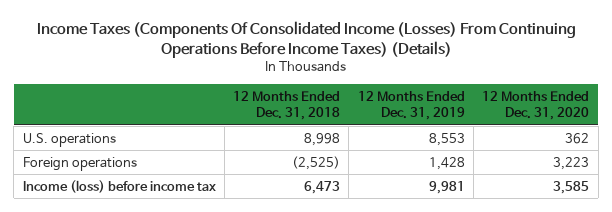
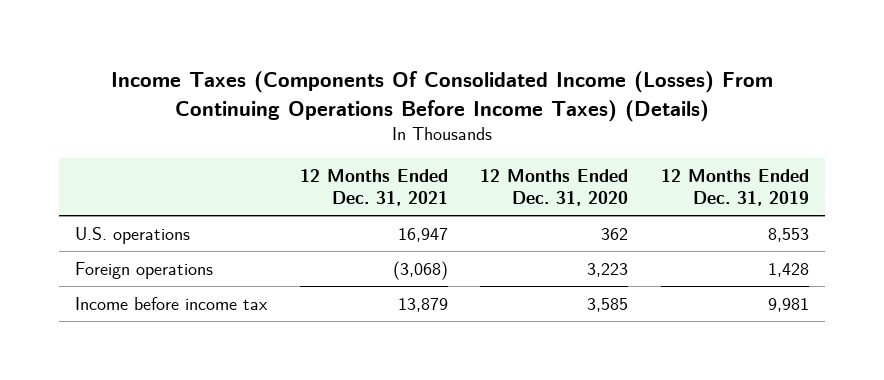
[233,91,341,121] 12 Months Ended Dec. 31, 2018 -> none
none -> [299,168,448,207] 12 Months Ended Dec. 31, 2021
[22,179,216,193] Income (loss) before income tax -> [75,296,269,310] Income before income tax

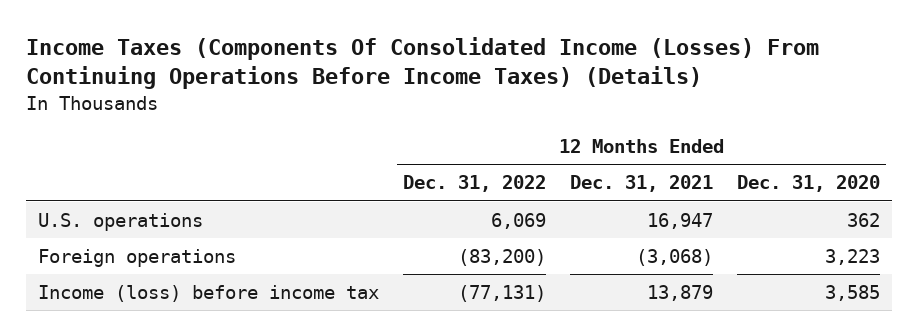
[660,168,809,207] 12 Months Ended Dec. 31, 2019 -> none
none -> [403,175,547,193] Dec. 31, 2022
[75,296,269,310] Income before income tax -> [38,284,380,302] Income (loss) before income tax

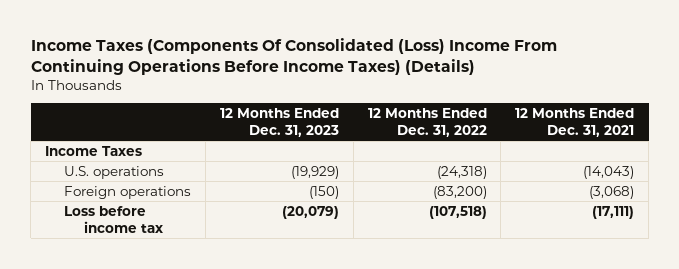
[26,37,820,90] Income Taxes (Components Of Consolidated Income (Losses) From Continuing Operations Before Income Taxes) (Details) -> [30,38,557,76] Income Taxes (Components Of Consolidated (Loss) Income From Continuing Operations Before Income Taxes) (Details)
[737,175,881,193] Dec. 31, 2020 -> none
none -> [220,108,340,138] 12 Months Ended Dec. 31, 2023
none -> [45,145,143,156] Income Taxes
[491,212,547,229] 6,069 -> [436,165,487,179] (24,318)
[647,212,714,229] 16,947 -> [583,165,635,179] (14,043)
[38,284,380,302] Income (loss) before income tax -> [64,205,163,233] Loss before income tax
[458,284,547,302] (77,131) -> [428,205,487,219] (107,518)
[647,284,714,301] 13,879 -> [592,205,635,219] (17,111)

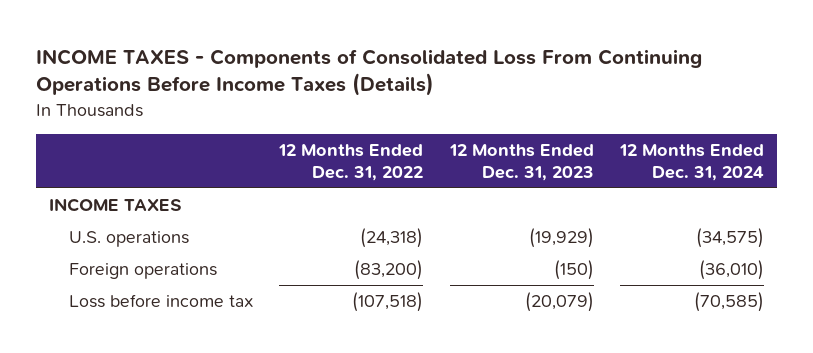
[30,38,557,76] Income Taxes (Components Of Consolidated (Loss) Income From Continuing Operations Before Income Taxes) (Details) -> [35,48,702,97] INCOME TAXES - Components of Consolidated Loss From Continuing Operations Before Income Taxes (Details)
[515,108,635,138] 12 Months Ended Dec. 31, 2021 -> none
none -> [619,143,765,181] 12 Months Ended Dec. 31, 2024
[45,145,143,156] Income Taxes -> [48,198,182,213] INCOME TAXES

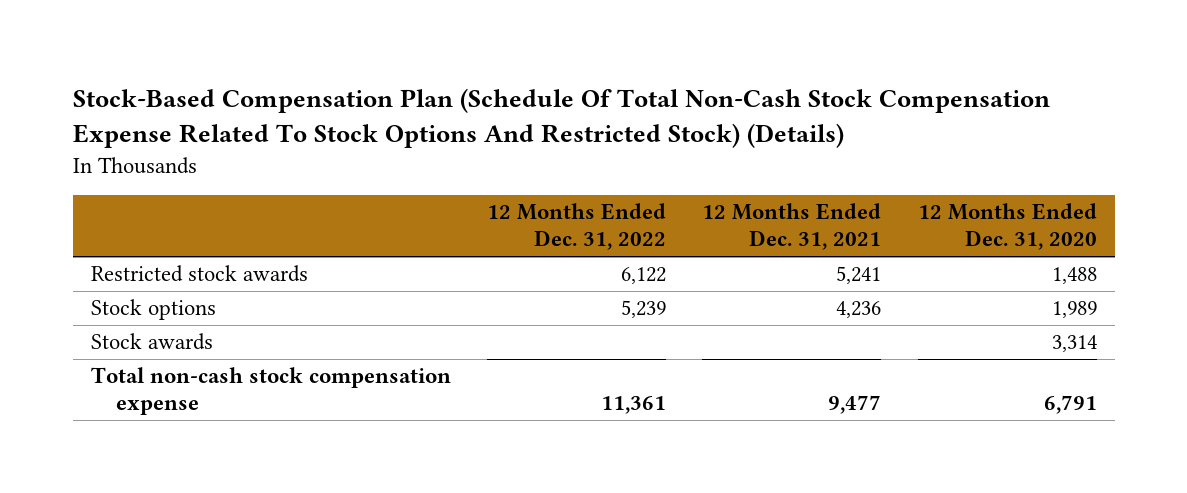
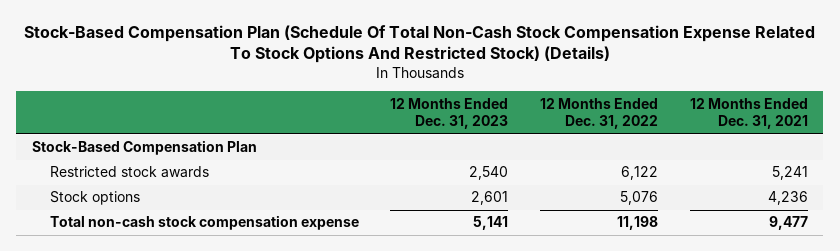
[917,203,1097,251] 12 Months Ended Dec. 31, 2020 -> none
none -> [390,97,509,130] 12 Months Ended Dec. 31, 2023
none -> [32,140,258,156] Stock-Based Compensation Plan
[90,333,213,351] Stock awards -> none
[621,300,667,319] 5,239 -> [620,191,659,206] 5,076
[601,396,667,415] 11,361 -> [617,216,659,231] 11,198

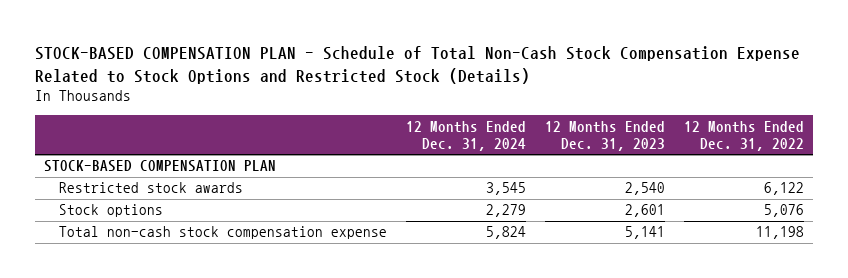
[23,24,815,64] Stock-Based Compensation Plan (Schedule Of Total Non-Cash Stock Compensation Expense Related To Stock Options And Restricted Stock) (Details) -> [34,45,800,84] STOCK-BASED COMPENSATION PLAN - Schedule of Total Non-Cash Stock Compensation Expense Related to Stock Options and Restricted Stock (Details)
[689,97,808,130] 12 Months Ended Dec. 31, 2021 -> none
none -> [405,120,526,152] 12 Months Ended Dec. 31, 2024
[32,140,258,156] Stock-Based Compensation Plan -> [44,160,277,173] STOCK-BASED COMPENSATION PLAN

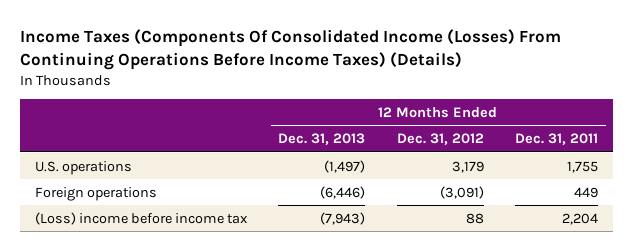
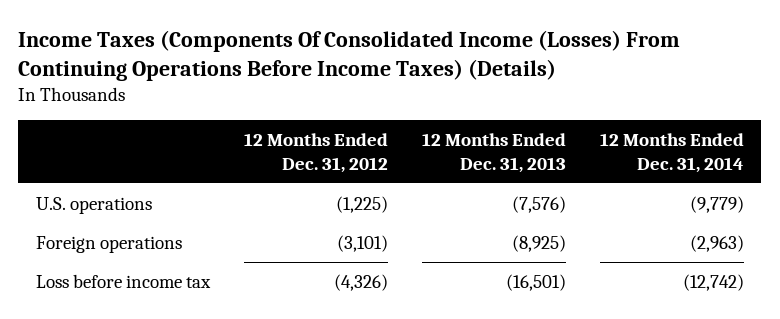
[514,133,598,146] Dec. 31, 2011 -> none
none -> [600,132,745,173] 12 Months Ended Dec. 31, 2014
[324,159,366,173] (1,497) -> [511,195,566,213] (7,576)
[451,160,484,173] 3,179 -> [335,195,388,213] (1,225)
[320,185,366,199] (6,446) -> [511,234,566,252] (8,925)
[439,185,484,199] (3,091) -> [336,234,388,252] (3,101)
[35,211,249,225] (Loss) income before income tax -> [35,273,211,288] Loss before income tax
[320,211,366,225] (7,943) -> [505,273,566,291] (16,501)
[465,212,484,224] 88 -> [333,273,388,291] (4,326)

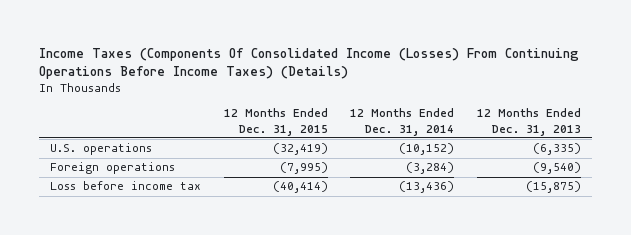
[243,132,388,173] 12 Months Ended Dec. 31, 2012 -> none
none -> [223,108,328,136] 12 Months Ended Dec. 31, 2015
[511,195,566,213] (7,576) -> [532,143,581,156] (6,335)
[690,195,745,213] (9,779) -> [399,143,455,156] (10,152)
[511,234,566,252] (8,925) -> [532,162,581,175] (9,540)
[690,234,745,252] (2,963) -> [406,162,455,175] (3,284)
[505,273,566,291] (16,501) -> [525,181,581,194] (15,875)
[683,273,745,291] (12,742) -> [399,181,455,194] (13,436)

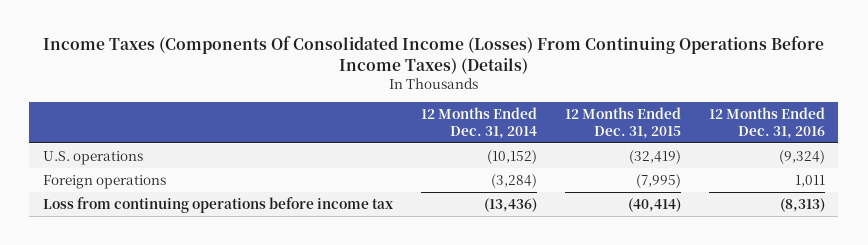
[476,108,581,136] 12 Months Ended Dec. 31, 2013 -> none
none -> [708,107,825,139] 12 Months Ended Dec. 31, 2016
[50,181,202,191] Loss before income tax -> [43,196,394,213] Loss from continuing operations before income tax

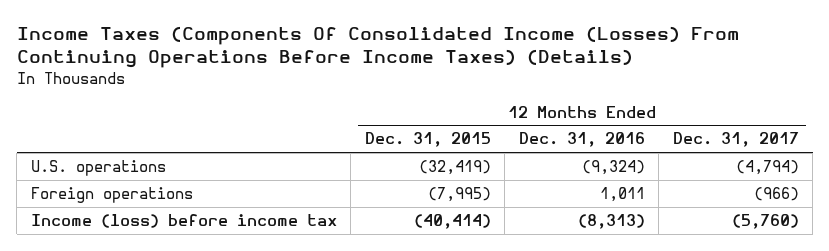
[421,107,538,139] 12 Months Ended Dec. 31, 2014 -> none
none -> [672,132,799,148] Dec. 31, 2017
[43,196,394,213] Loss from continuing operations before income tax -> [30,214,337,229] Income (loss) before income tax

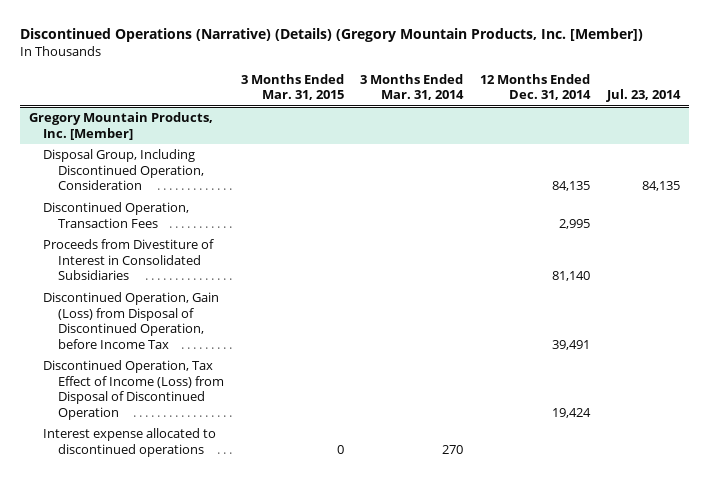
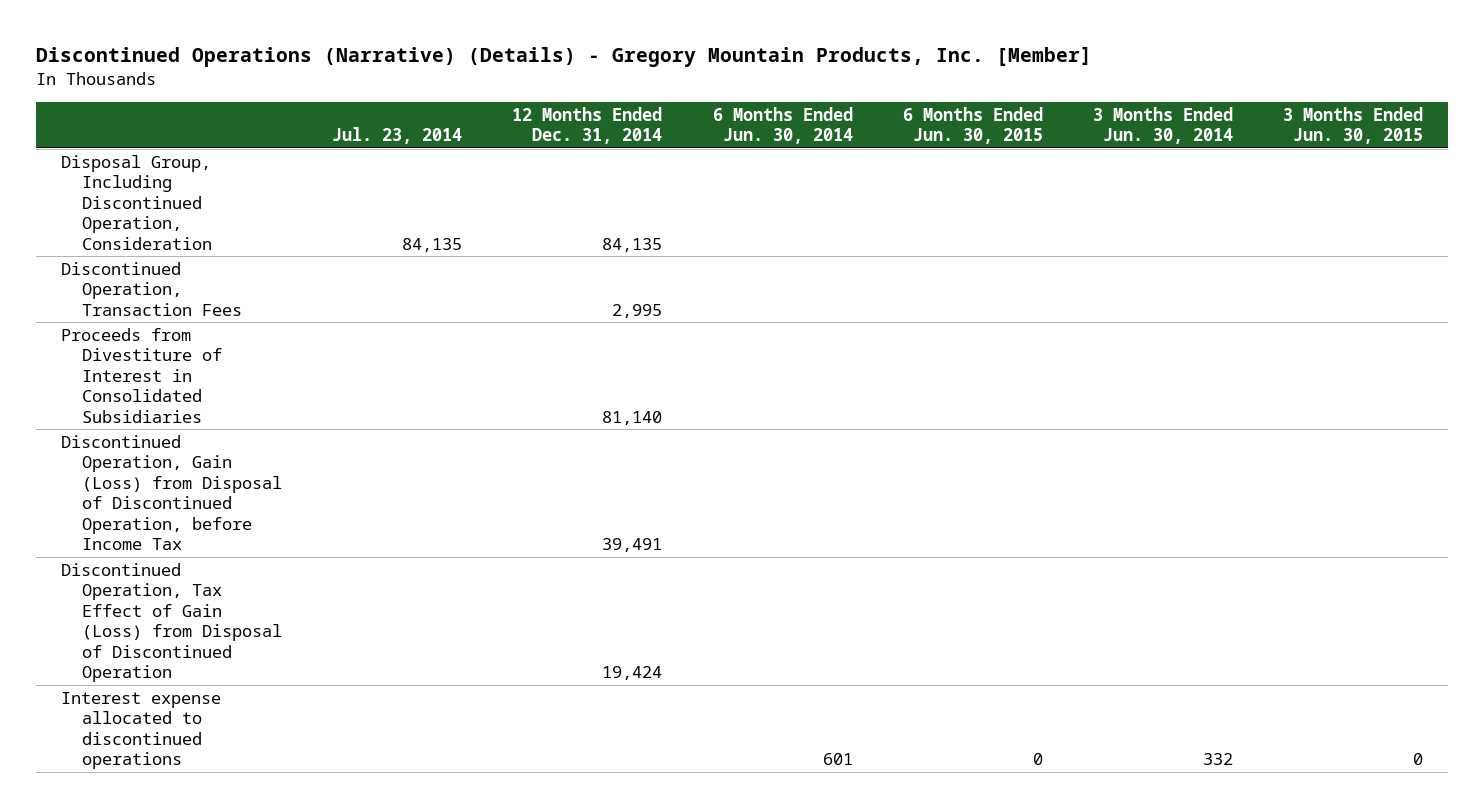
[20,28,644,43] Discontinued Operations (Narrative) (Details) (Gregory Mountain Products, Inc. [Member]) -> [36,47,1093,68] Discontinued Operations (Narrative) (Details) - Gregory Mountain Products, Inc. [Member]
[240,73,344,101] 3 Months Ended Mar. 31, 2015 -> none
[360,73,465,101] 3 Months Ended Mar. 31, 2014 -> none
none -> [712,106,853,145] 6 Months Ended Jun. 30, 2014
none -> [902,106,1043,145] 6 Months Ended Jun. 30, 2015
none -> [1092,106,1233,145] 3 Months Ended Jun. 30, 2014
none -> [1282,106,1423,145] 3 Months Ended Jun. 30, 2015
[28,112,213,140] Gregory Mountain Products, Inc. [Member] -> none
[43,360,224,420] Discontinued Operation, Tax Effect of Income (Loss) from Disposal of Discontinued Operation -> [61,562,283,683] Discontinued Operation, Tax Effect of Gain (Loss) from Disposal of Discontinued Operation

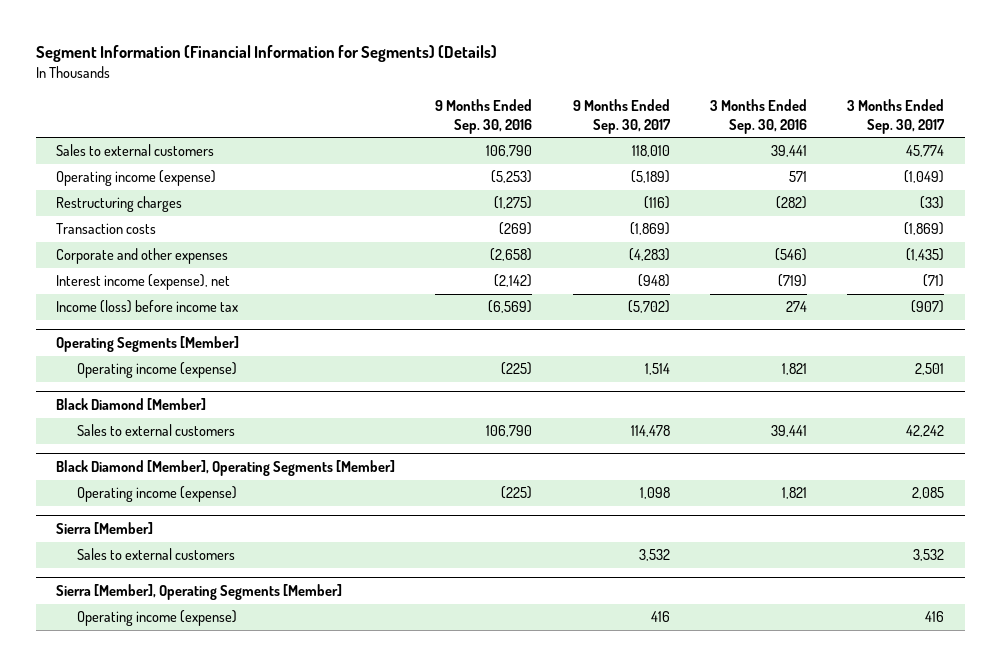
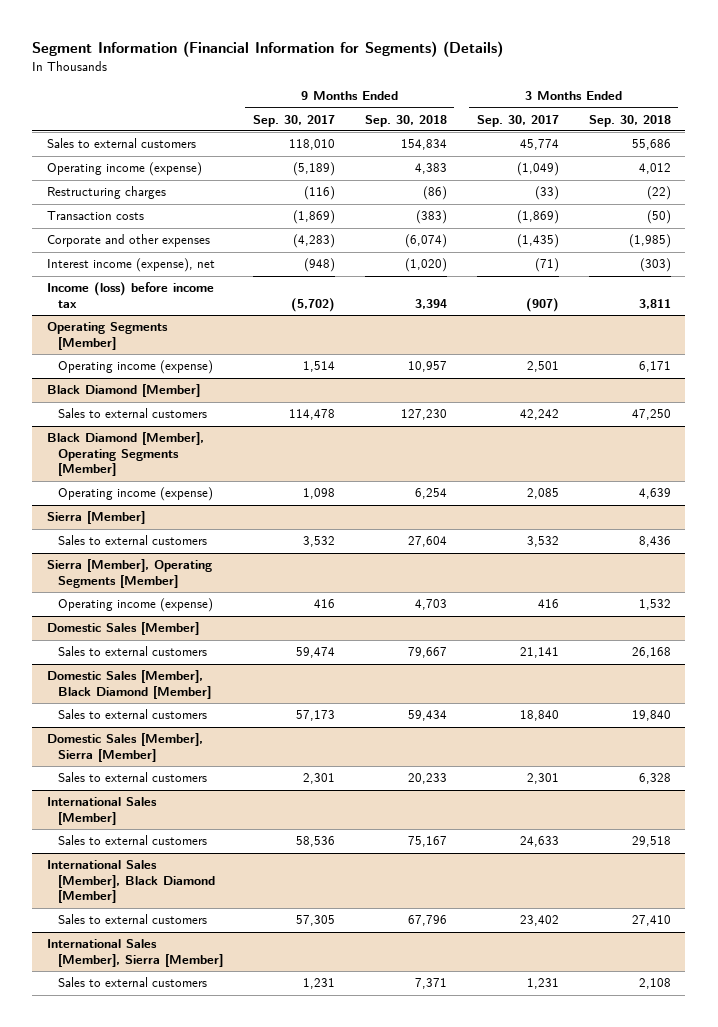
[435,98,533,134] 9 Months Ended Sep. 30, 2016 -> none
[710,98,808,134] 3 Months Ended Sep. 30, 2016 -> none
none -> [364,114,447,127] Sep. 30, 2018
none -> [588,114,671,127] Sep. 30, 2018
none -> [47,622,200,636] Domestic Sales [Member]
none -> [57,646,207,657] Sales to external customers
none -> [47,670,211,699] Domestic Sales [Member], Black Diamond [Member]
none -> [57,709,207,720] Sales to external customers
none -> [47,733,204,762] Domestic Sales [Member], Sierra [Member]
none -> [57,772,207,783] Sales to external customers
none -> [47,797,158,825] International Sales [Member]
none -> [57,835,207,846] Sales to external customers
none -> [47,860,215,904] International Sales [Member], Black Diamond [Member]
none -> [57,914,207,925] Sales to external customers
none -> [47,939,223,967] International Sales [Member], Sierra [Member]
none -> [57,977,207,988] Sales to external customers

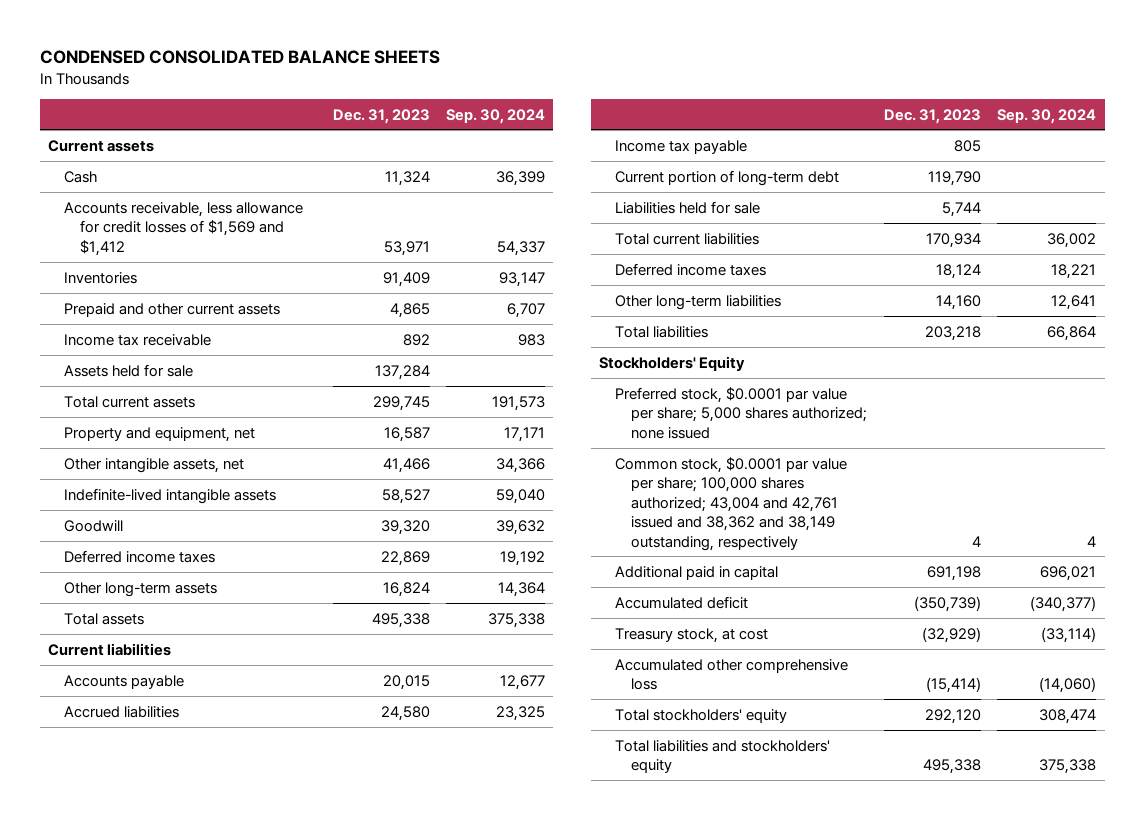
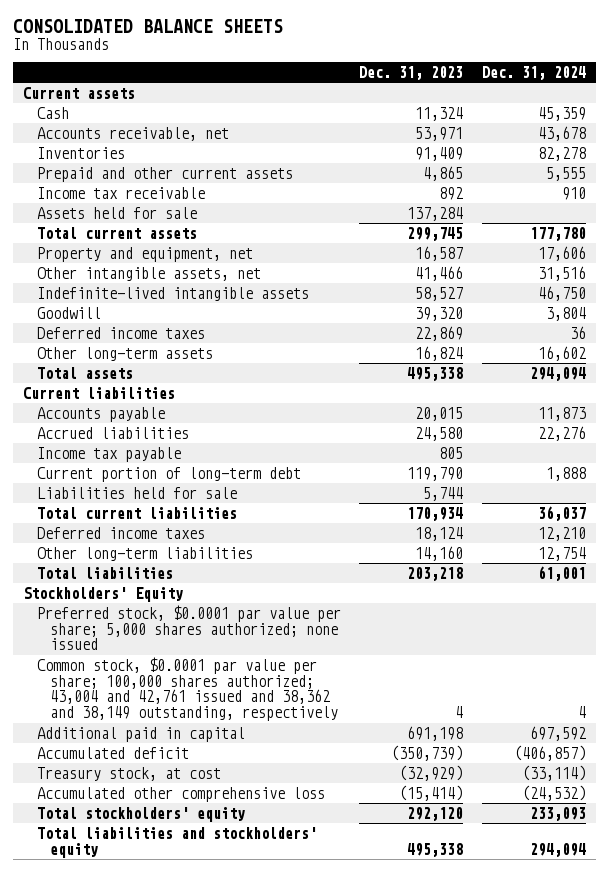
[39,50,440,65] CONDENSED CONSOLIDATED BALANCE SHEETS -> [13,18,284,33] CONSOLIDATED BALANCE SHEETS
[446,108,546,124] Sep. 30, 2024 -> none
none -> [482,65,587,80] Dec. 31, 2024
[64,201,304,256] Accounts receivable, less allowance for credit losses of $1,569 and $1,412 -> [36,126,229,141] Accounts receivable, net

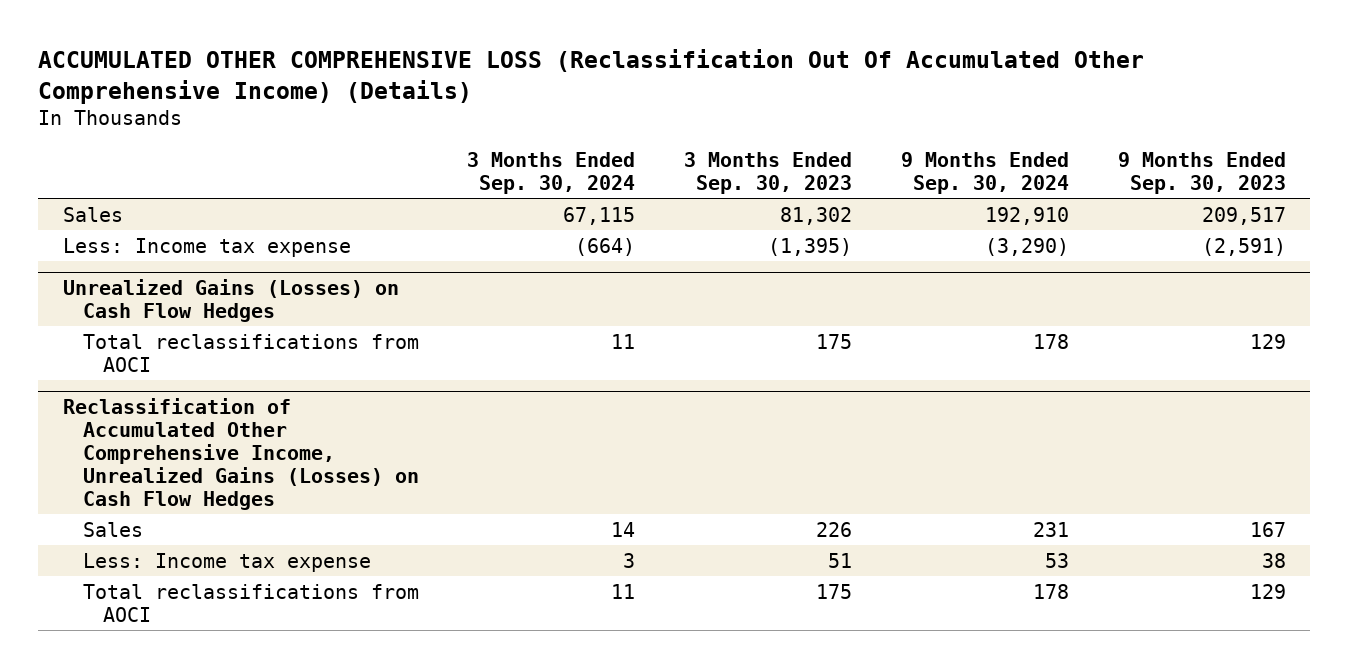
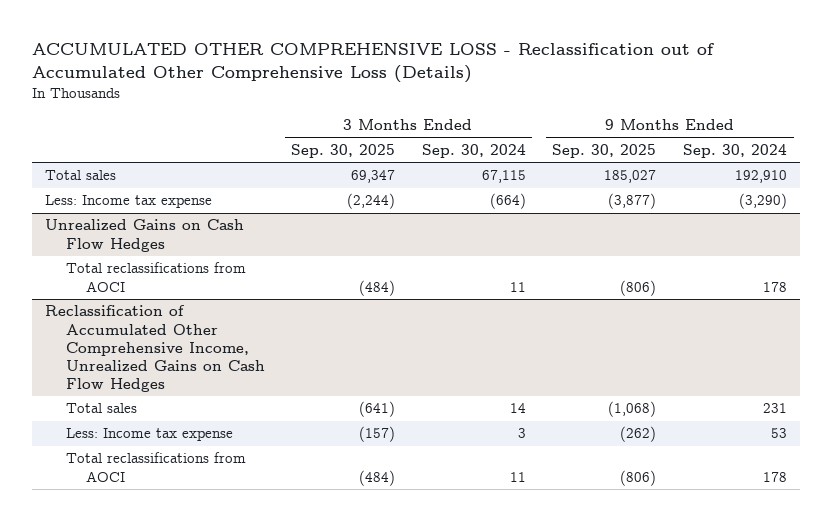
[38,49,1145,104] ACCUMULATED OTHER COMPREHENSIVE LOSS (Reclassification Out Of Accumulated Other Comprehensive Income) (Details) -> [31,42,714,83] ACCUMULATED OTHER COMPREHENSIVE LOSS - Reclassification out of Accumulated Other Comprehensive Loss (Details)
[684,151,853,194] 3 Months Ended Sep. 30, 2023 -> none
[1118,151,1287,194] 9 Months Ended Sep. 30, 2023 -> none
none -> [291,143,396,158] Sep. 30, 2025
none -> [552,143,657,158] Sep. 30, 2025
[62,206,123,222] Sales -> [45,170,117,181] Total sales
[62,279,399,323] Unrealized Gains (Losses) on Cash Flow Hedges -> [45,219,245,252] Unrealized Gains on Cash Flow Hedges
[62,398,419,510] Reclassification of Accumulated Other Comprehensive Income, Unrealized Gains (Losses) on Cash Flow Hedges -> [45,305,265,392] Reclassification of Accumulated Other Comprehensive Income, Unrealized Gains on Cash Flow Hedges
[82,521,143,537] Sales -> [65,403,137,414] Total sales

